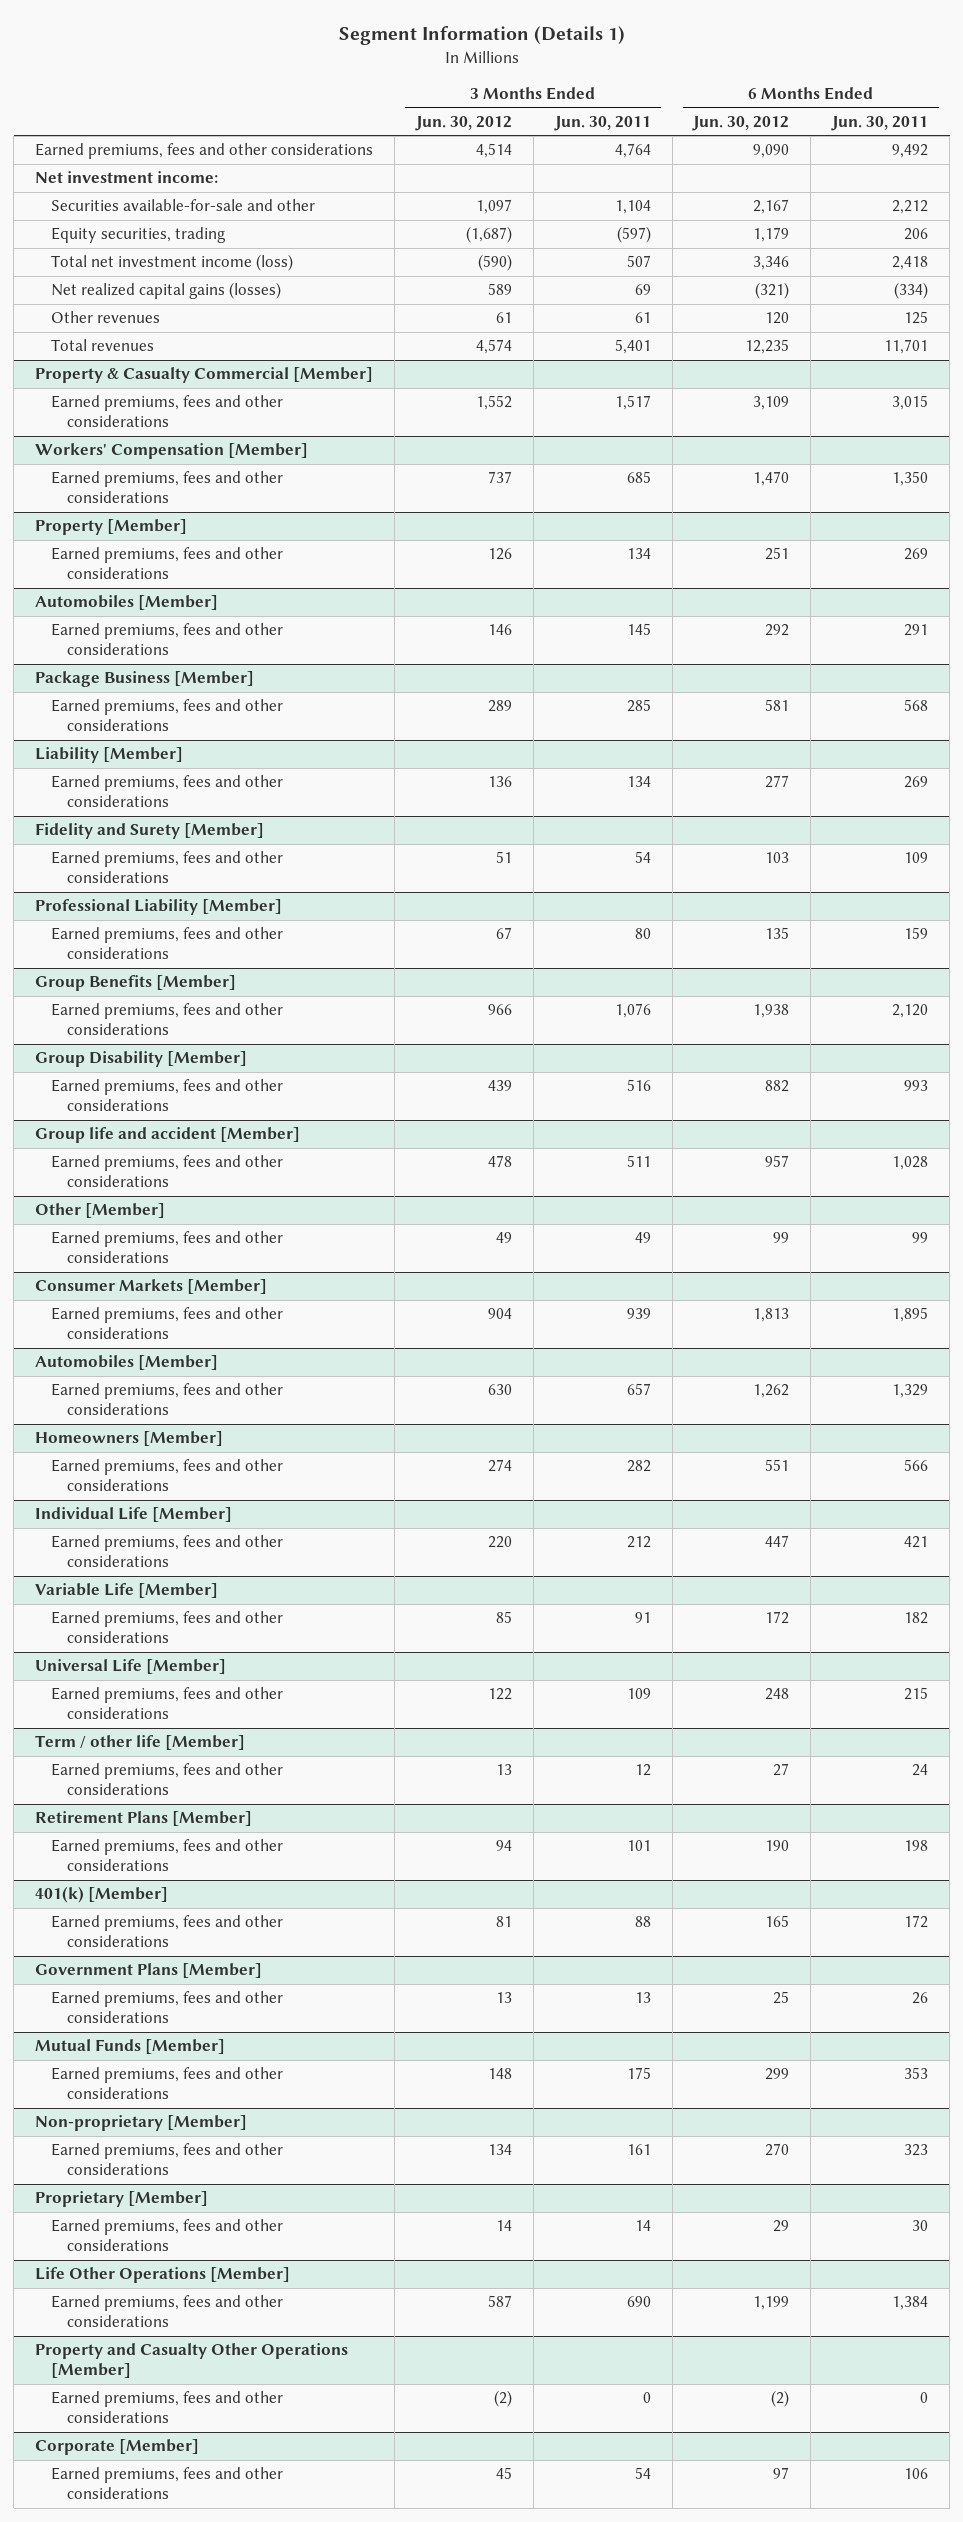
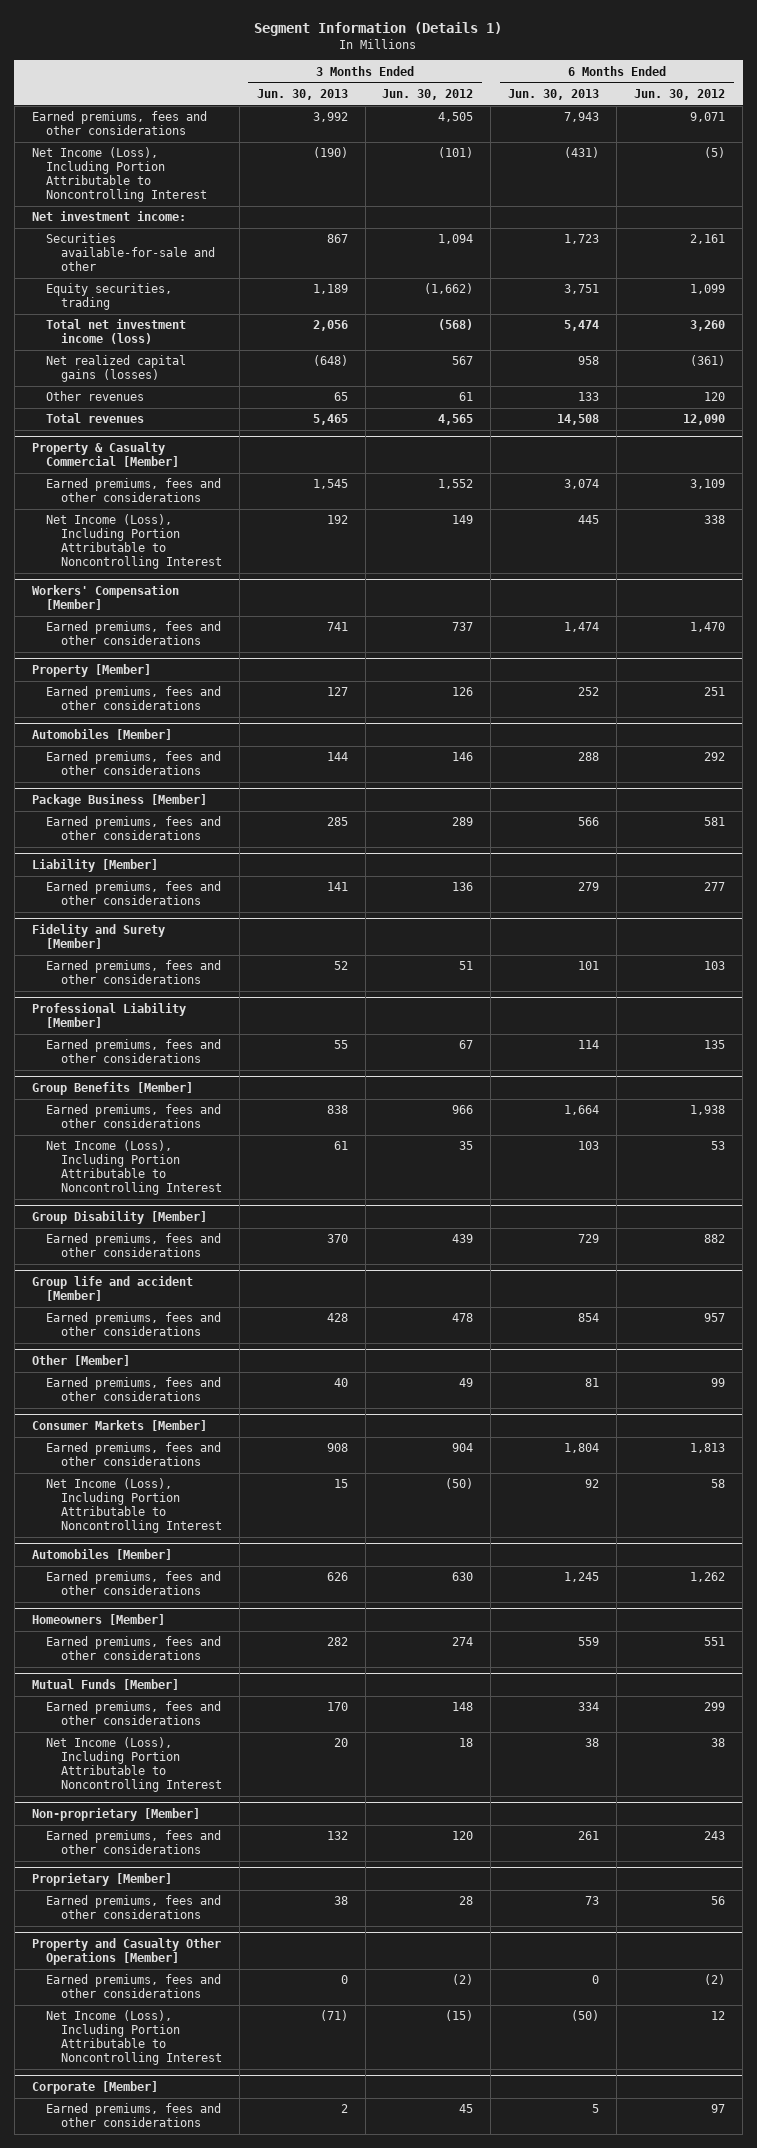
[553,115,651,131] Jun. 30, 2011 -> none
[831,115,929,131] Jun. 30, 2011 -> none
none -> [256,89,348,101] Jun. 30, 2013
none -> [508,89,600,101] Jun. 30, 2013
[475,143,512,159] 4,514 -> [438,112,474,123] 4,505
[753,144,790,159] 9,090 -> [690,112,726,123] 9,071
none -> [31,147,208,202] Net Income (Loss), Including Portion Attributable to Noncontrolling Interest
[475,199,512,215] 1,097 -> [438,234,474,245] 1,094
[753,199,790,215] 2,167 -> [690,234,726,245] 2,161
[465,226,512,244] (1,687) -> [424,283,474,295] (1,662)
[753,227,790,243] 1,179 -> [690,284,726,295] 1,099
[477,254,512,272] (590) -> [438,319,474,331] (568)
[753,256,790,271] 3,346 -> [690,320,726,332] 3,260
[487,283,512,296] 589 -> [452,356,474,366] 567
[755,282,790,300] (321) -> [690,355,726,367] (361)
[475,339,512,355] 4,574 -> [438,414,474,426] 4,565
[745,339,790,355] 12,235 -> [683,414,726,426] 12,090
none -> [46,514,222,569] Net Income (Loss), Including Portion Attributable to Noncontrolling Interest
none -> [46,1140,222,1195] Net Income (Loss), Including Portion Attributable to Noncontrolling Interest
none -> [46,1478,222,1533] Net Income (Loss), Including Portion Attributable to Noncontrolling Interest
[35,1507,233,1523] Individual Life [Member] -> none
[51,1535,284,1568] Earned premiums, fees and other considerations -> none
[35,1583,219,1599] Variable Life [Member] -> none
[51,1611,284,1644] Earned premiums, fees and other considerations -> none
[35,1659,227,1675] Universal Life [Member] -> none
[51,1687,284,1720] Earned premiums, fees and other considerations -> none
[35,1735,246,1751] Term / other life [Member] -> none
[51,1763,284,1796] Earned premiums, fees and other considerations -> none
[35,1811,253,1827] Retirement Plans [Member] -> none
[51,1839,284,1872] Earned premiums, fees and other considerations -> none
[35,1886,169,1904] 401(k) [Member] -> none
[51,1915,284,1948] Earned premiums, fees and other considerations -> none
[35,1963,263,1979] Government Plans [Member] -> none
[51,1991,284,2024] Earned premiums, fees and other considerations -> none
none -> [46,1737,222,1792] Net Income (Loss), Including Portion Attributable to Noncontrolling Interest
[487,2144,512,2156] 134 -> [452,1831,474,1841] 120
[765,2143,790,2157] 270 -> [704,1831,726,1841] 243
[35,2267,291,2284] Life Other Operations [Member] -> none
[51,2295,284,2328] Earned premiums, fees and other considerations -> none
[495,2220,512,2232] 14 -> [459,1896,474,1906] 28
[773,2220,790,2233] 29 -> [711,1896,726,1906] 56
none -> [46,2010,222,2065] Net Income (Loss), Including Portion Attributable to Noncontrolling Interest

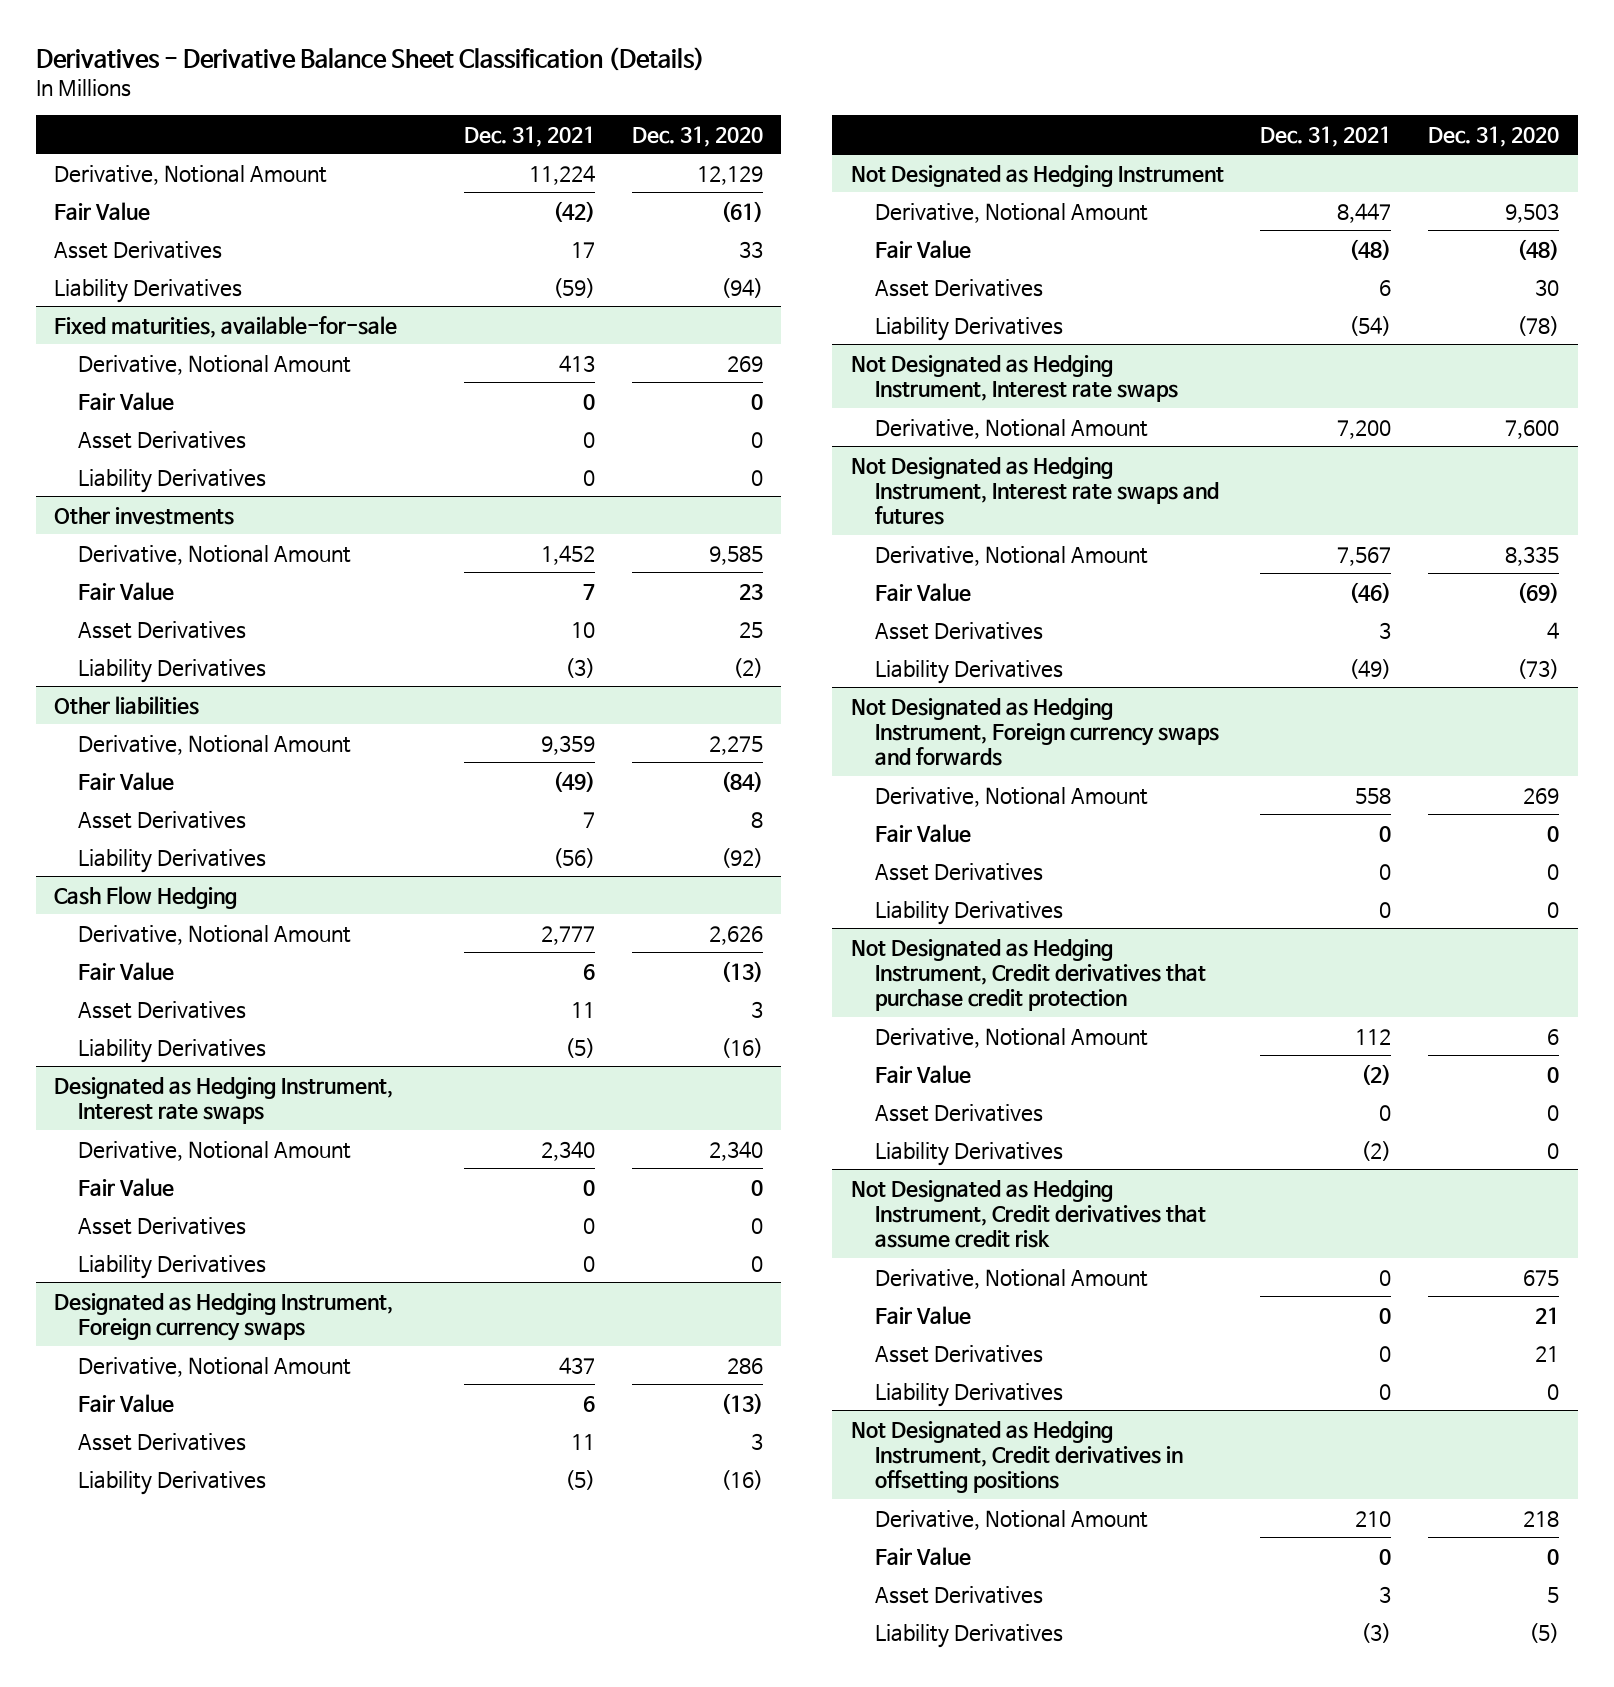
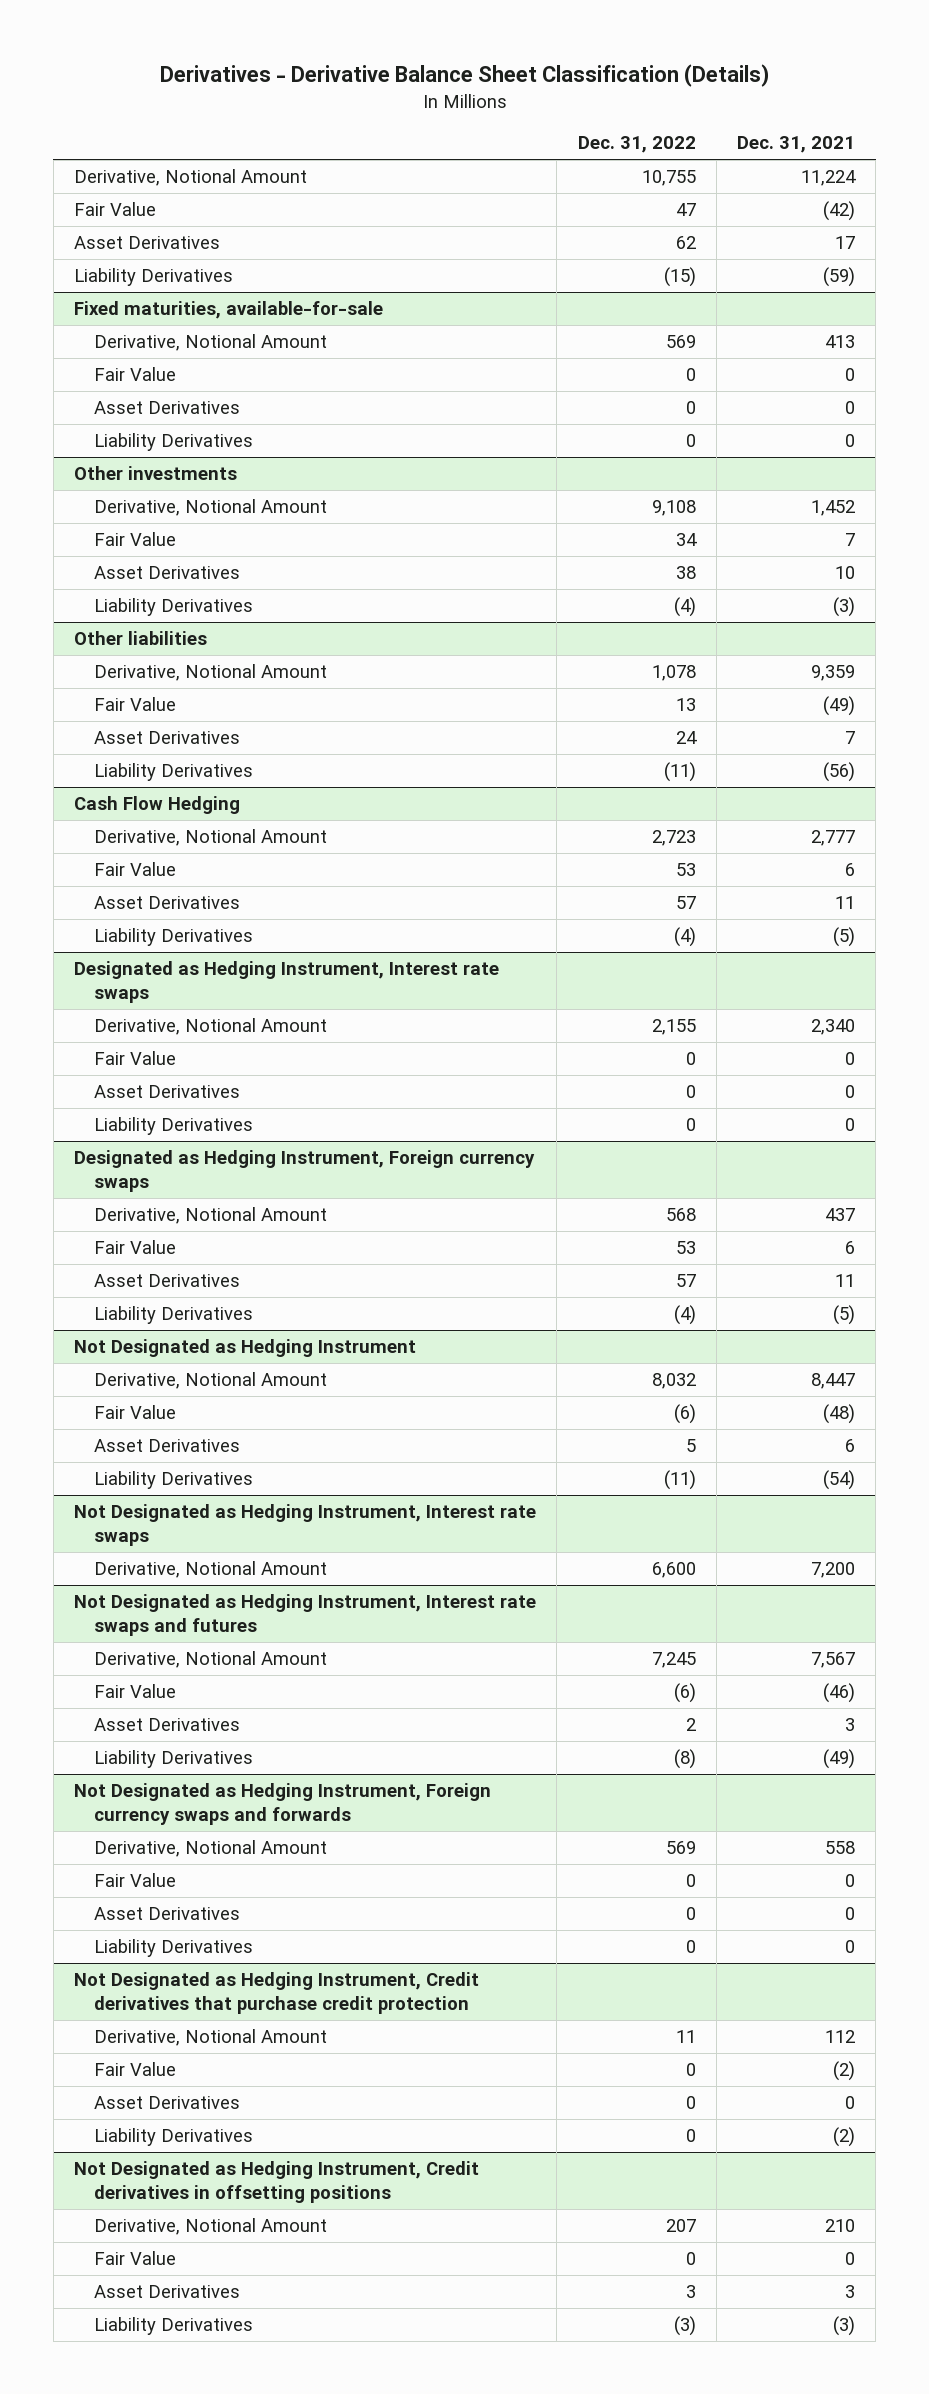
[632,125,764,147] Dec. 31, 2020 -> none
none -> [577,136,696,154] Dec. 31, 2022
[850,1179,1206,1249] Not Designated as Hedging Instrument, Credit derivatives that assume credit risk -> none
[874,1268,1148,1289] Derivative, Notional Amount -> none
[874,1305,971,1325] Fair Value -> none
[874,1344,1043,1363] Asset Derivatives -> none
[874,1382,1063,1407] Liability Derivatives -> none

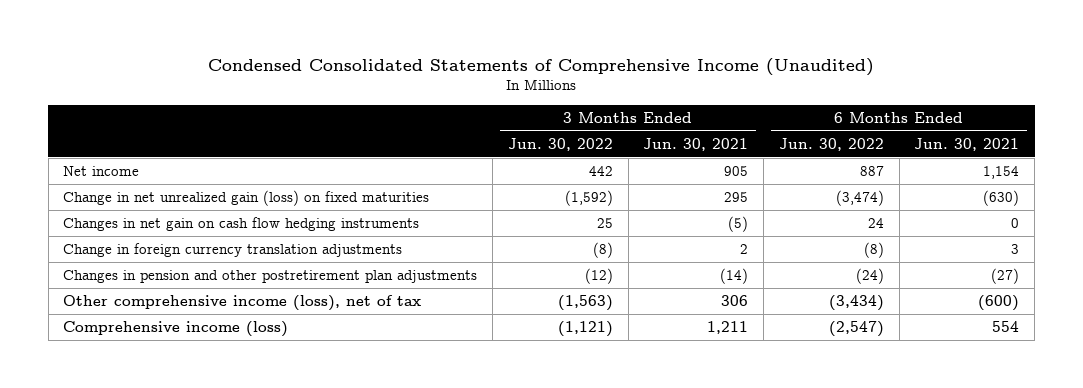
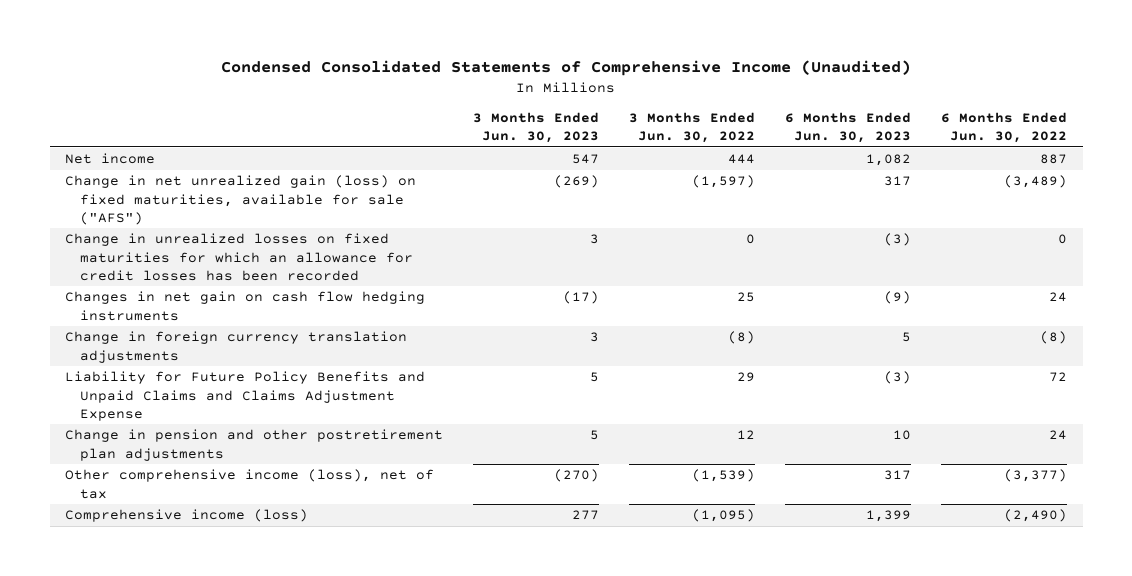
[643,137,749,151] Jun. 30, 2021 -> none
[914,137,1020,151] Jun. 30, 2021 -> none
none -> [472,111,599,144] 3 Months Ended Jun. 30, 2023
none -> [785,111,912,144] 6 Months Ended Jun. 30, 2023
[588,166,613,177] 442 -> [728,154,756,165] 444
[63,190,430,207] Change in net unrealized gain (loss) on fixed maturities -> [64,175,416,225] Change in net unrealized gain (loss) on fixed maturities, available for sale ("AFS")
[564,190,613,207] (1,592) -> [692,175,756,189] (1,597)
[835,190,884,207] (3,474) -> [1004,175,1068,189] (3,489)
none -> [64,233,414,281] Change in unrealized losses on fixed maturities for which an allowance for credit losses has been recorded
none -> [64,371,425,421] Liability for Future Policy Benefits and Unpaid Claims and Claims Adjustment Expense
[63,270,478,284] Changes in pension and other postretirement plan adjustments -> [64,429,443,461] Change in pension and other postretirement plan adjustments
[584,268,613,285] (12) -> [737,430,756,440] 12
[855,268,884,285] (24) -> [1049,430,1068,441] 24
[557,295,613,312] (1,563) -> [692,469,756,483] (1,539)
[828,295,884,312] (3,434) -> [1004,469,1068,483] (3,377)
[557,321,613,338] (1,121) -> [692,509,756,523] (1,095)
[828,321,884,338] (2,547) -> [1004,509,1068,523] (2,490)

